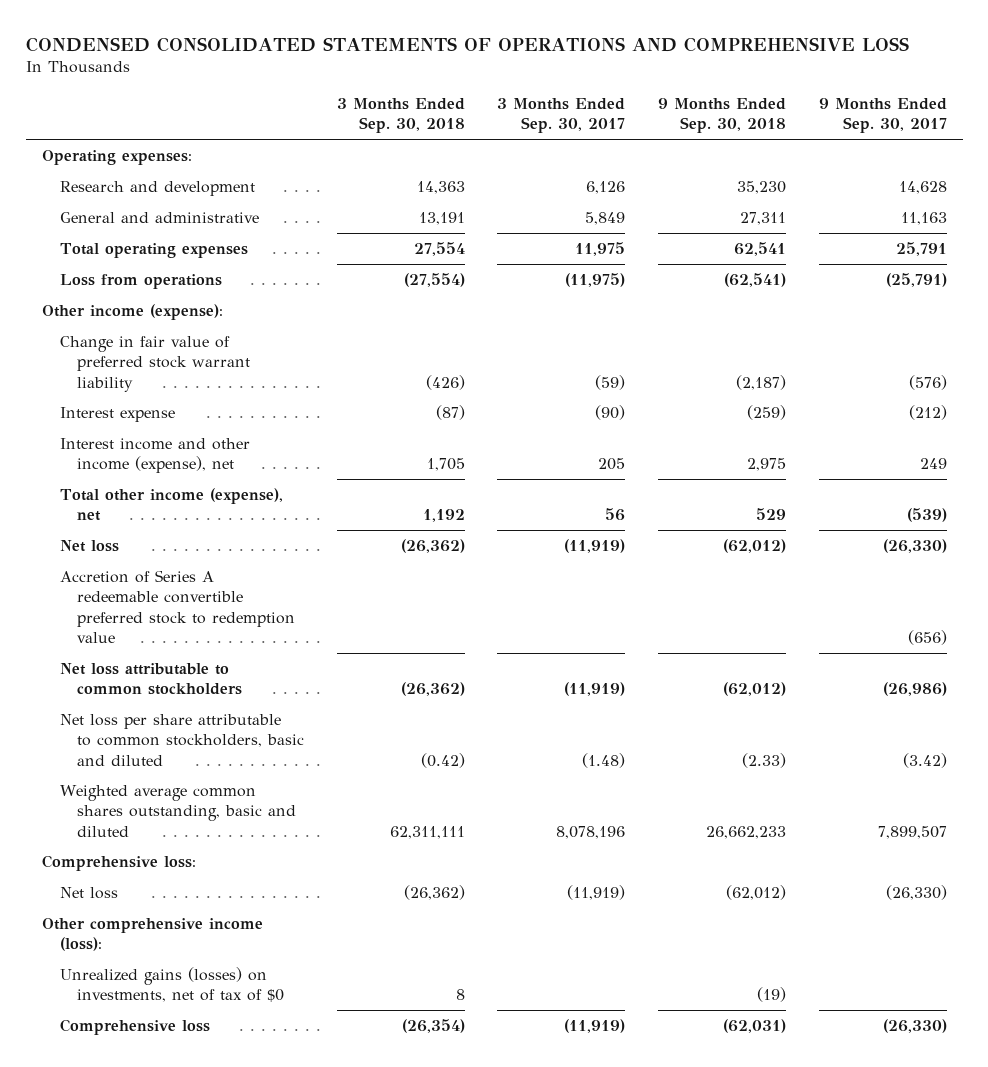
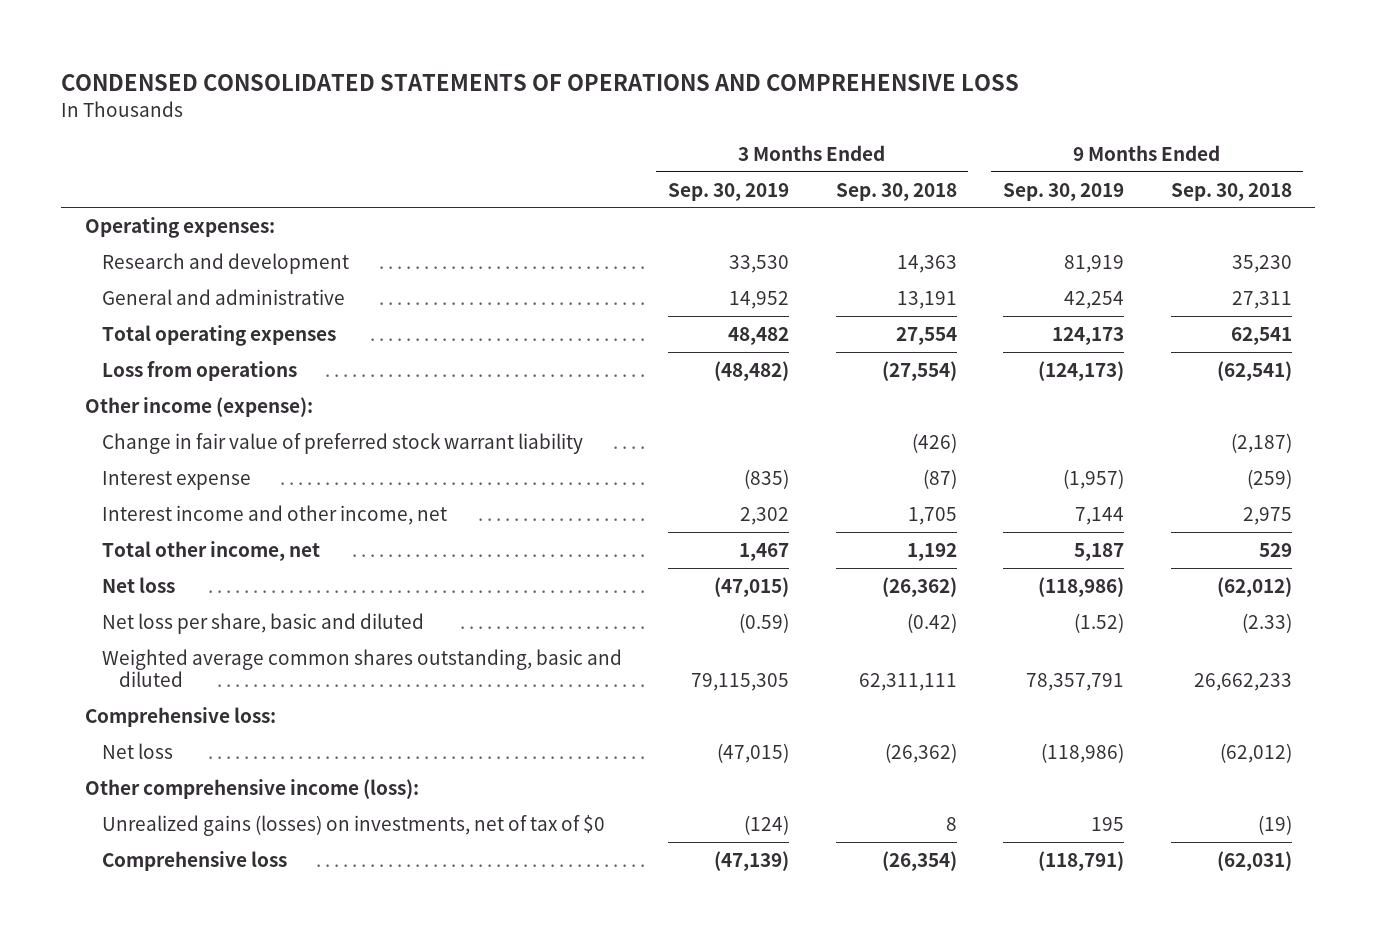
[497,98,626,134] 3 Months Ended Sep. 30, 2017 -> none
[818,98,947,134] 9 Months Ended Sep. 30, 2017 -> none
none -> [668,182,790,201] Sep. 30, 2019
none -> [1003,182,1125,201] Sep. 30, 2019
[59,437,250,474] Interest income and other income (expense), net -> [101,504,447,525] Interest income and other income, net
[59,487,283,522] Total other income (expense), net -> [101,540,320,561] Total other income, net
[59,569,296,643] Accretion of Series A redeemable convertible preferred stock to redemption value -> none
[59,662,243,696] Net loss attributable to common stockholders -> none
[59,713,305,766] Net loss per share attributable to common stockholders, basic and diluted -> [101,612,424,634] Net loss per share, basic and diluted

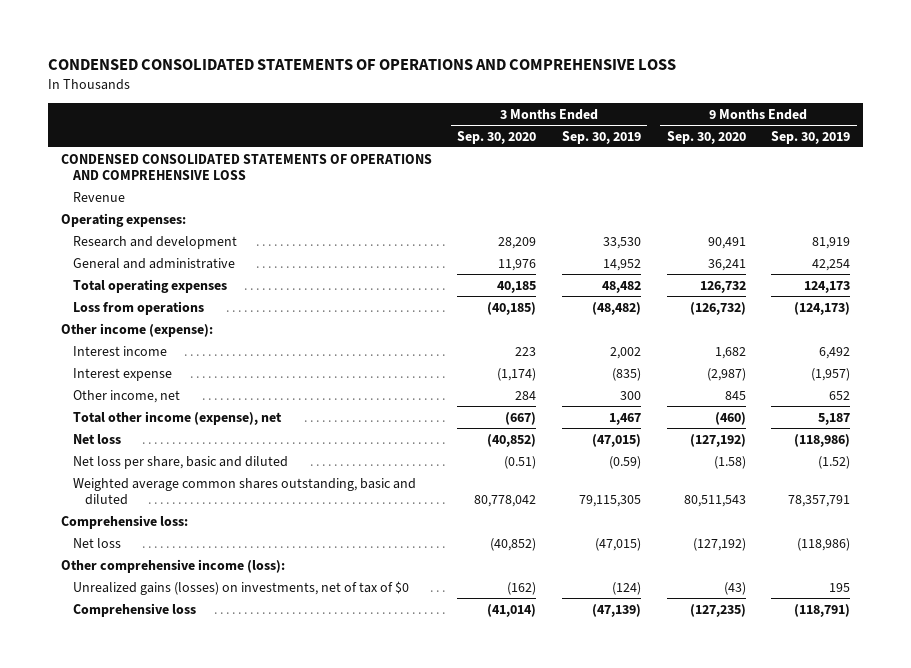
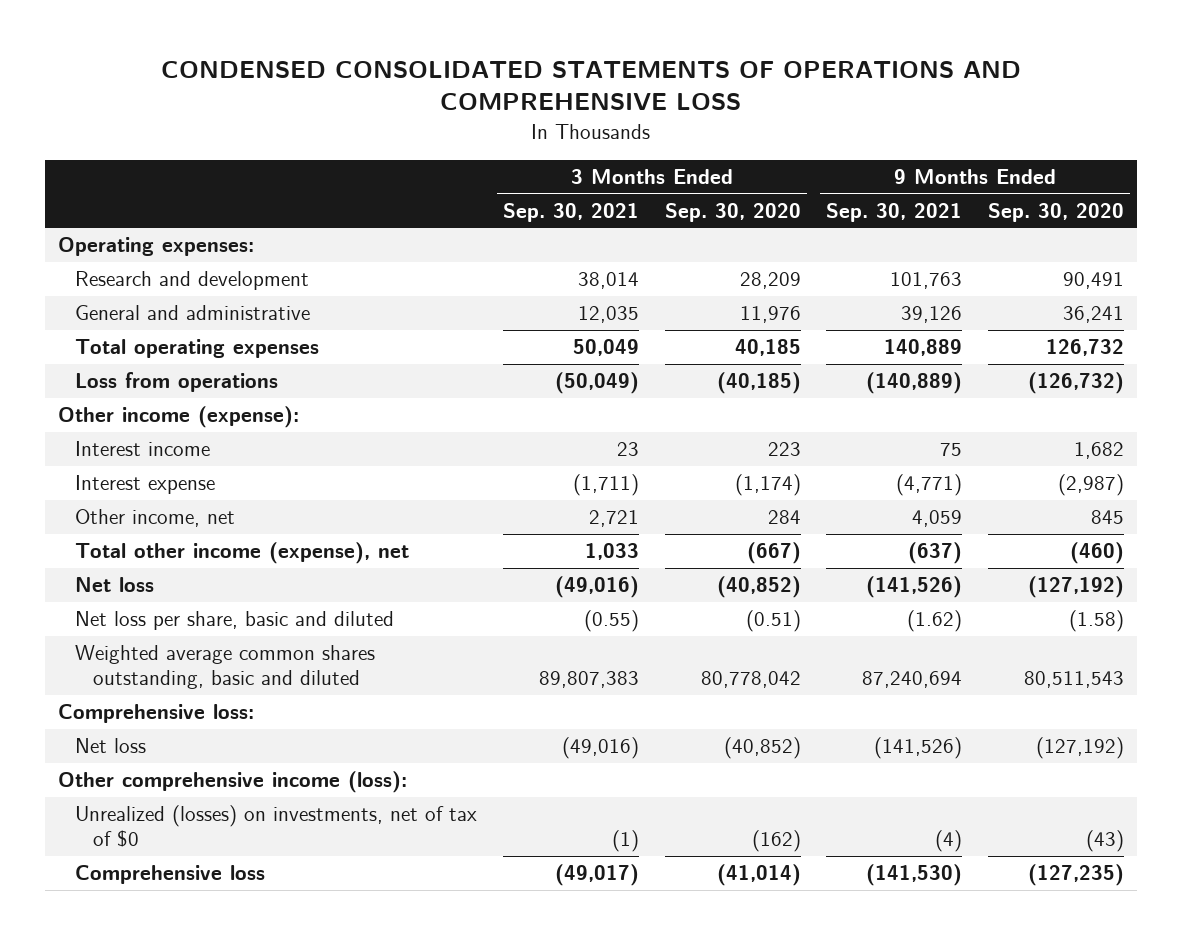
[562,130,642,144] Sep. 30, 2019 -> none
[771,130,851,144] Sep. 30, 2019 -> none
none -> [503,202,640,222] Sep. 30, 2021
none -> [826,202,963,222] Sep. 30, 2021
[60,153,432,181] CONDENSED CONSOLIDATED STATEMENTS OF OPERATIONS AND COMPREHENSIVE LOSS -> none
[72,191,125,202] Revenue -> none
[72,580,409,595] Unrealized gains (losses) on investments, net of tax of $0 -> [75,805,478,848] Unrealized (losses) on investments, net of tax of $0

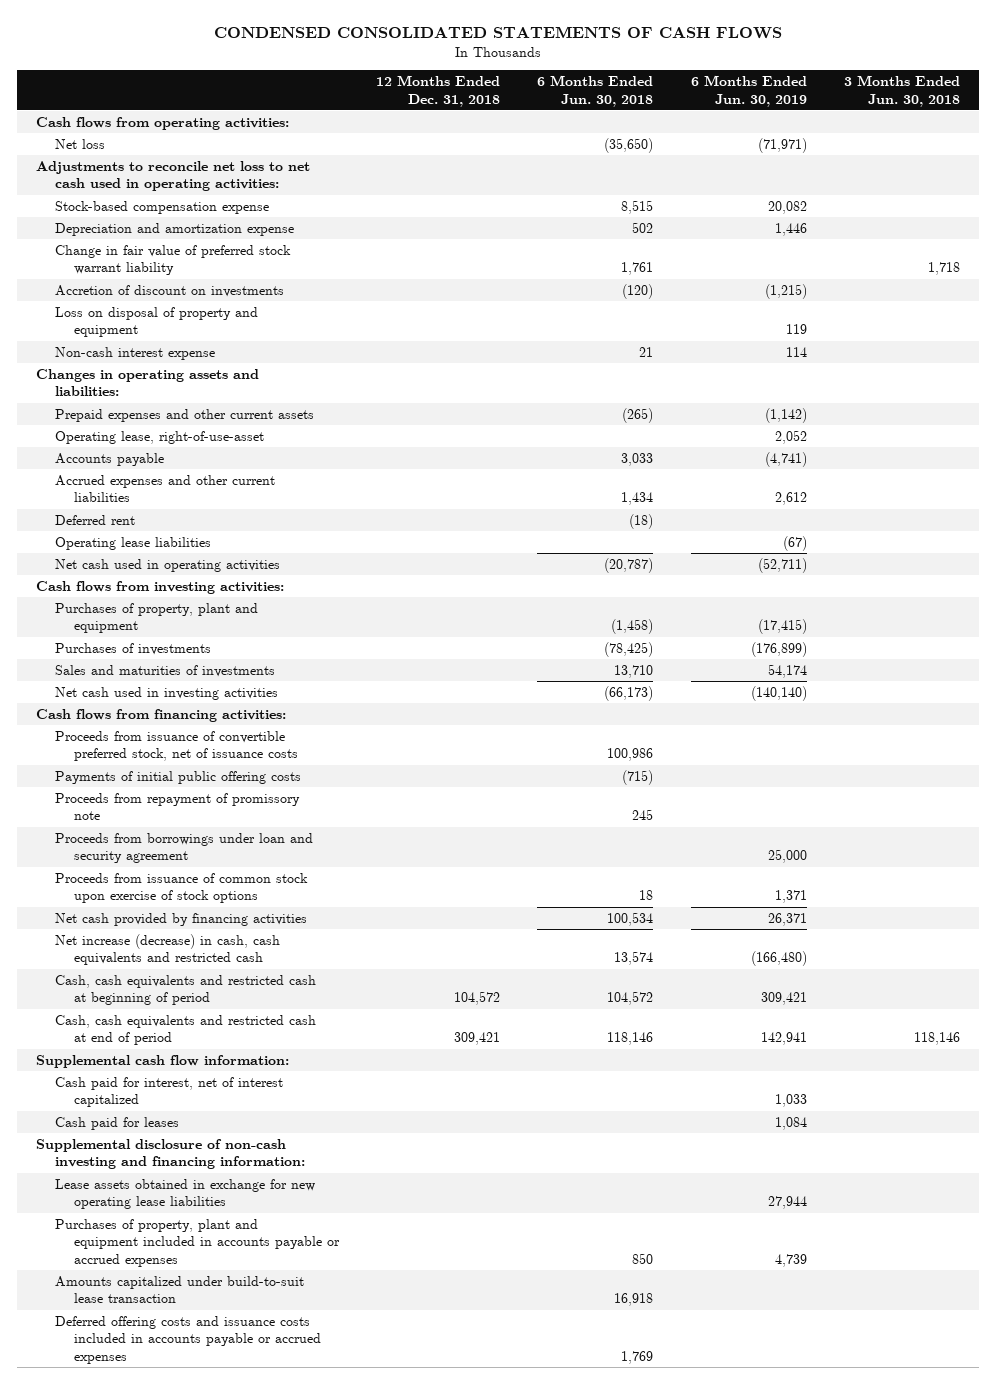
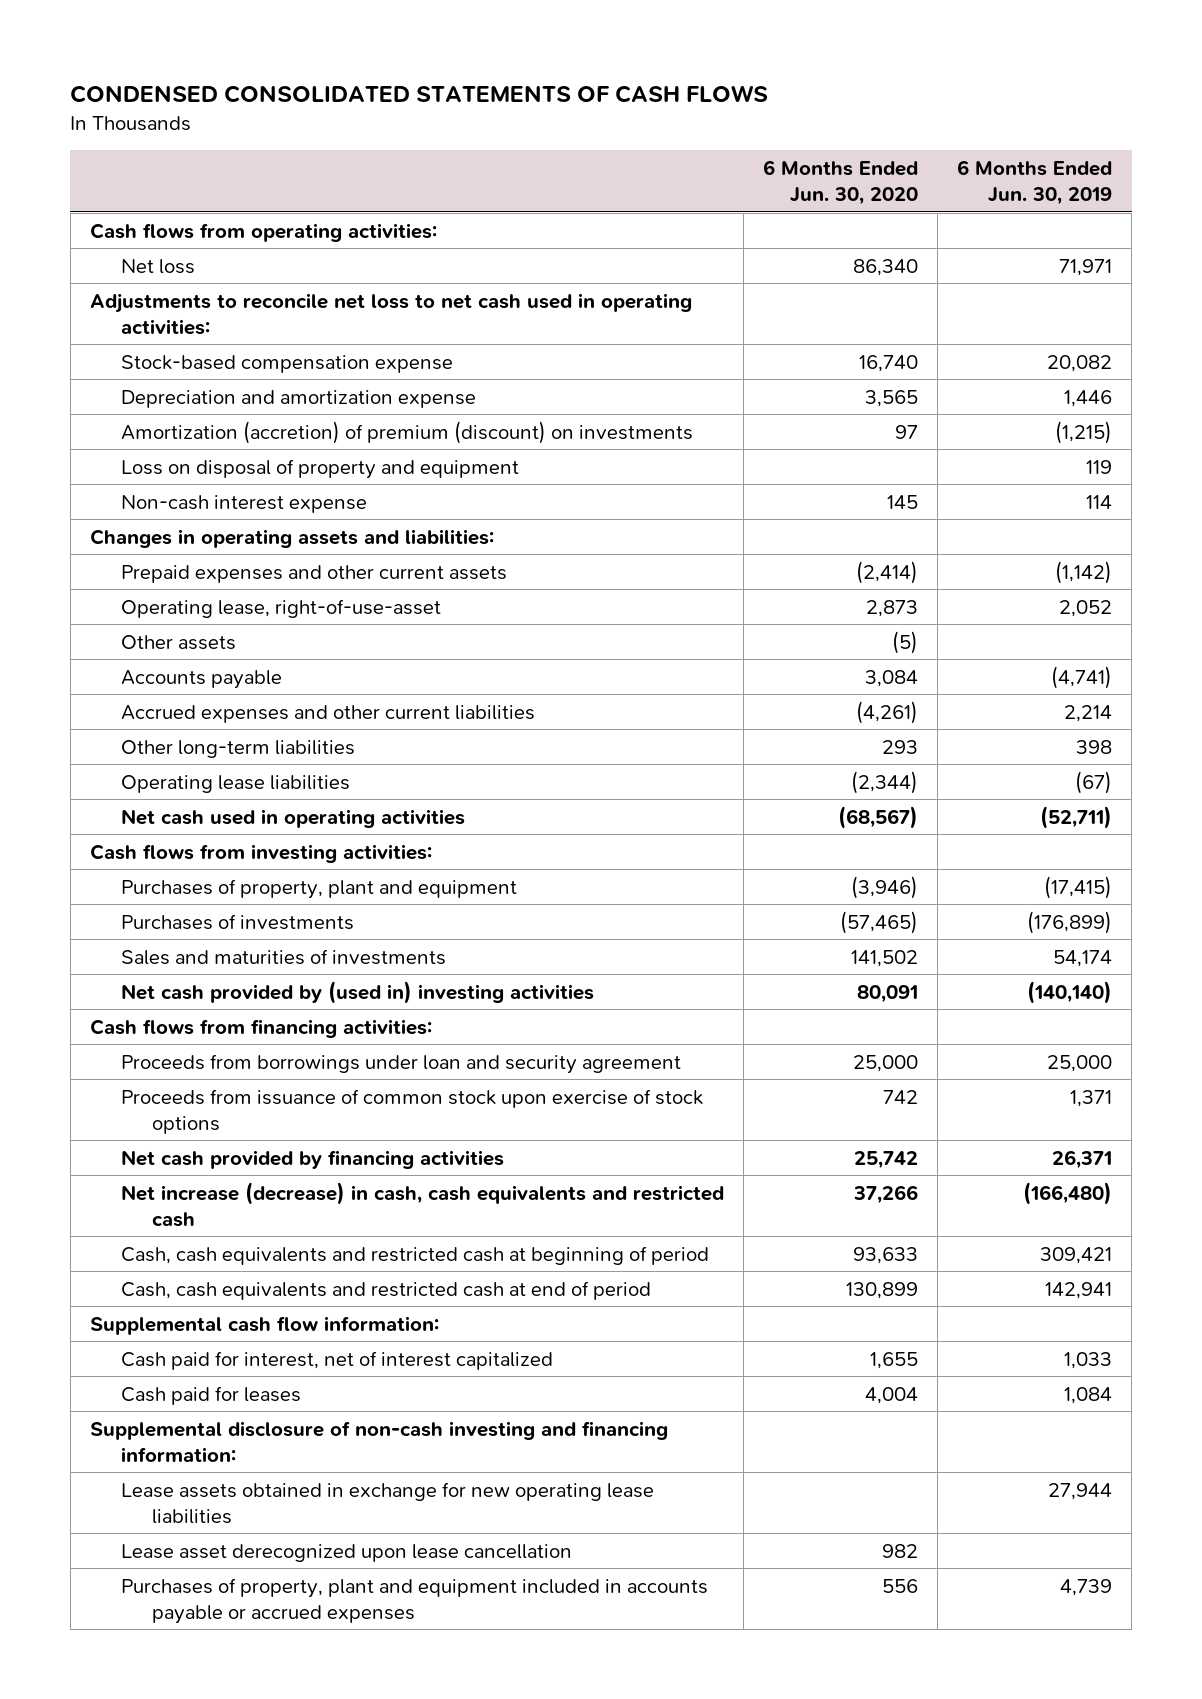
[375,75,500,107] 12 Months Ended Dec. 31, 2018 -> none
[537,75,654,107] 6 Months Ended Jun. 30, 2018 -> none
[843,75,960,107] 3 Months Ended Jun. 30, 2018 -> none
none -> [763,159,919,205] 6 Months Ended Jun. 30, 2020
[757,137,807,153] (71,971) -> [1059,258,1113,276] 71,971
[54,244,291,276] Change in fair value of preferred stock warrant liability -> none
[54,284,284,297] Accretion of discount on investments -> [121,420,694,444] Amortization (accretion) of premium (discount) on investments
none -> [121,634,237,650] Other assets
[54,514,135,525] Deferred rent -> none
[774,492,807,506] 2,612 -> [1064,704,1113,722] 2,214
none -> [121,739,356,758] Other long-term liabilities
[54,686,278,700] Net cash used in investing activities -> [121,980,595,1004] Net cash provided by (used in) investing activities
[54,730,298,762] Proceeds from issuance of convertible preferred stock, net of issuance costs -> none
[54,770,301,784] Payments of initial public offering costs -> none
[54,792,300,821] Proceeds from repayment of promissory note -> none
none -> [121,1543,573,1562] Lease asset derecognized upon lease cancellation
[54,1275,304,1304] Amounts capitalized under build-to-suit lease transaction -> none
[54,1315,321,1364] Deferred offering costs and issuance costs included in accounts payable or accrued expenses -> none

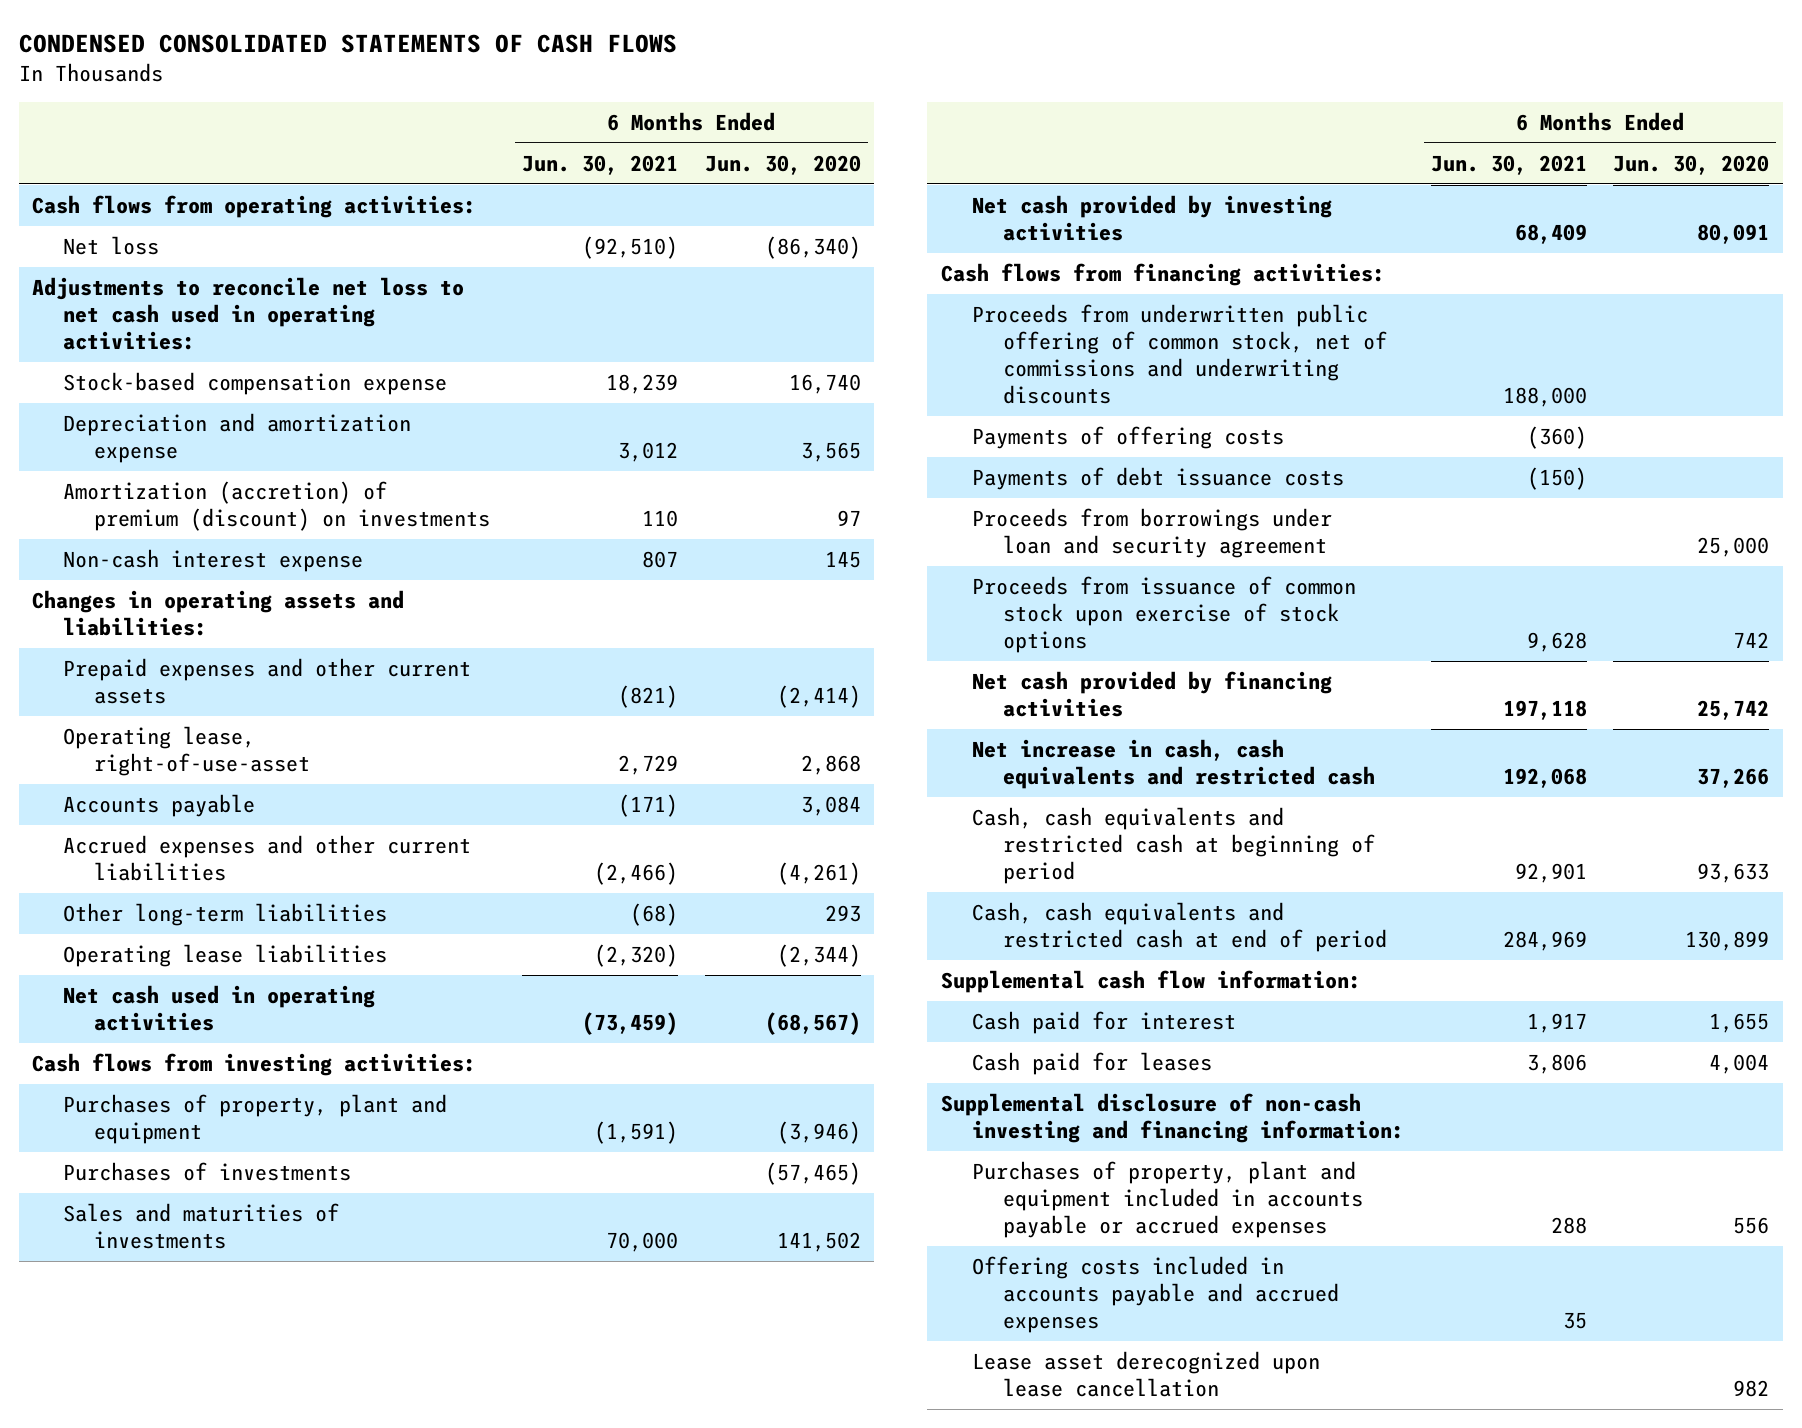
[957,159,1113,205] 6 Months Ended Jun. 30, 2019 -> none
none -> [522,154,679,175] Jun. 30, 2021
[853,258,919,276] 86,340 -> [764,235,861,259] (86,340)
[121,458,520,479] Loss on disposal of property and equipment -> none
[121,634,237,650] Other assets -> none
[866,599,919,617] 2,873 -> [800,754,861,775] 2,868
[121,980,595,1004] Net cash provided by (used in) investing activities -> [971,194,1332,241] Net cash provided by investing activities
none -> [971,303,1387,404] Proceeds from underwritten public offering of common stock, net of commissions and underwriting discounts
none -> [971,425,1284,449] Payments of offering costs
none -> [971,466,1344,490] Payments of debt issuance costs
[121,1181,725,1227] Net increase (decrease) in cash, cash equivalents and restricted cash -> [971,738,1375,789] Net increase in cash, cash equivalents and restricted cash
[121,1350,554,1370] Cash paid for interest, net of interest capitalized -> [971,1010,1236,1034] Cash paid for interest
[121,1481,655,1524] Lease assets obtained in exchange for new operating lease liabilities -> none
none -> [971,1255,1339,1333] Offering costs included in accounts payable and accrued expenses
[121,1543,573,1562] Lease asset derecognized upon lease cancellation -> [971,1350,1320,1397] Lease asset derecognized upon lease cancellation

